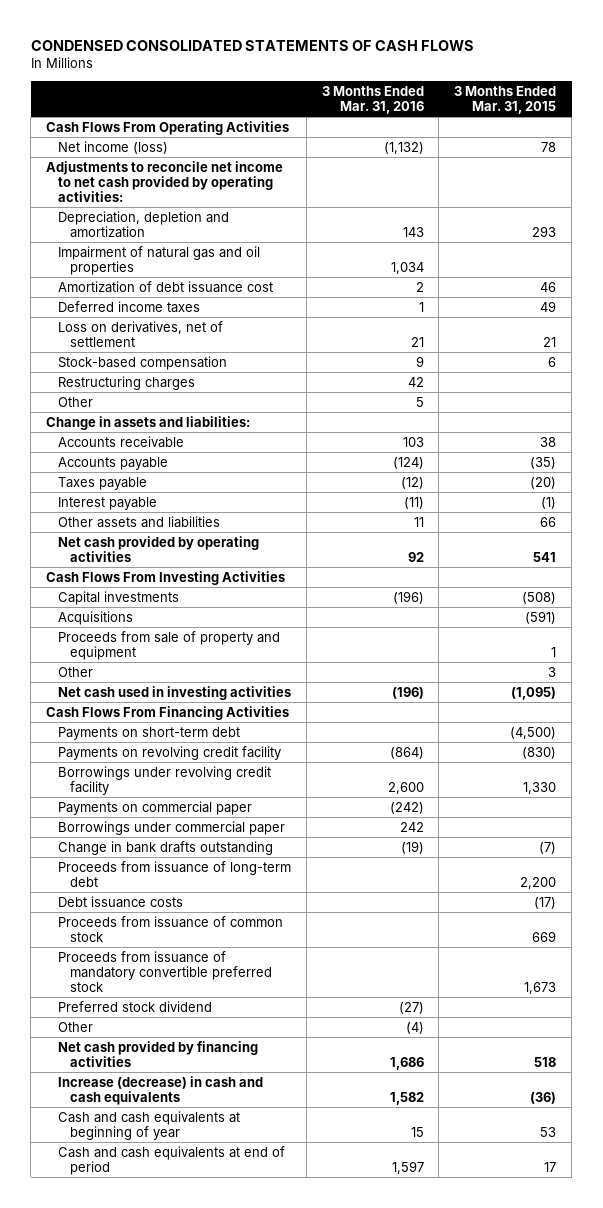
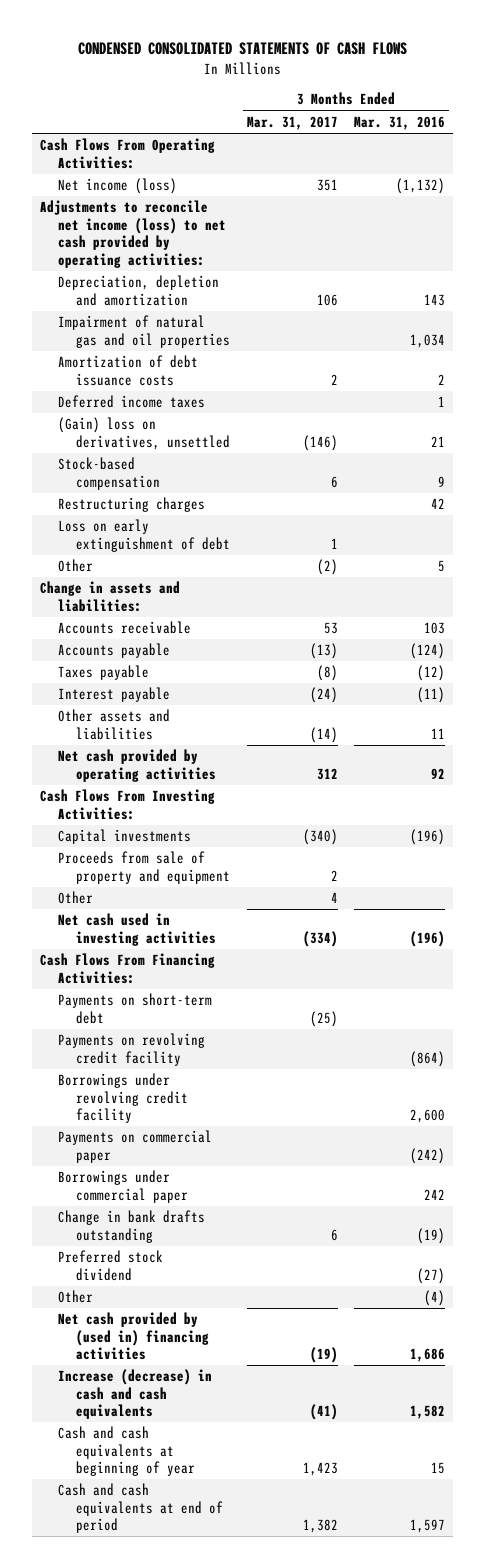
[454,85,557,114] 3 Months Ended Mar. 31, 2015 -> none
none -> [246,115,338,130] Mar. 31, 2017
[46,120,290,135] Cash Flows From Operating Activities -> [40,138,216,169] Cash Flows From Operating Activities:
[46,160,284,202] Adjustments to reconcile net income to net cash provided by operating activities: -> [40,200,227,268] Adjustments to reconcile net income (loss) to net cash provided by operating activities:
[57,280,273,293] Amortization of debt issuance cost -> [58,355,199,386] Amortization of debt issuance costs
[57,320,223,347] Loss on derivatives, net of settlement -> [58,417,231,450] (Gain) loss on derivatives, unsettled
none -> [58,519,231,552] Loss on early extinguishment of debt
[46,570,286,585] Cash Flows From Investing Activities -> [40,789,216,820] Cash Flows From Investing Activities:
[57,610,133,625] Acquisitions -> none
[46,705,290,720] Cash Flows From Financing Activities -> [40,953,216,984] Cash Flows From Financing Activities:
[57,860,291,887] Proceeds from issuance of long-term debt -> none
[57,895,183,908] Debt issuance costs -> none
[57,915,283,942] Proceeds from issuance of common stock -> none
[57,950,272,992] Proceeds from issuance of mandatory convertible preferred stock -> none
[57,1040,258,1067] Net cash provided by financing activities -> [58,1312,210,1361] Net cash provided by (used in) financing activities

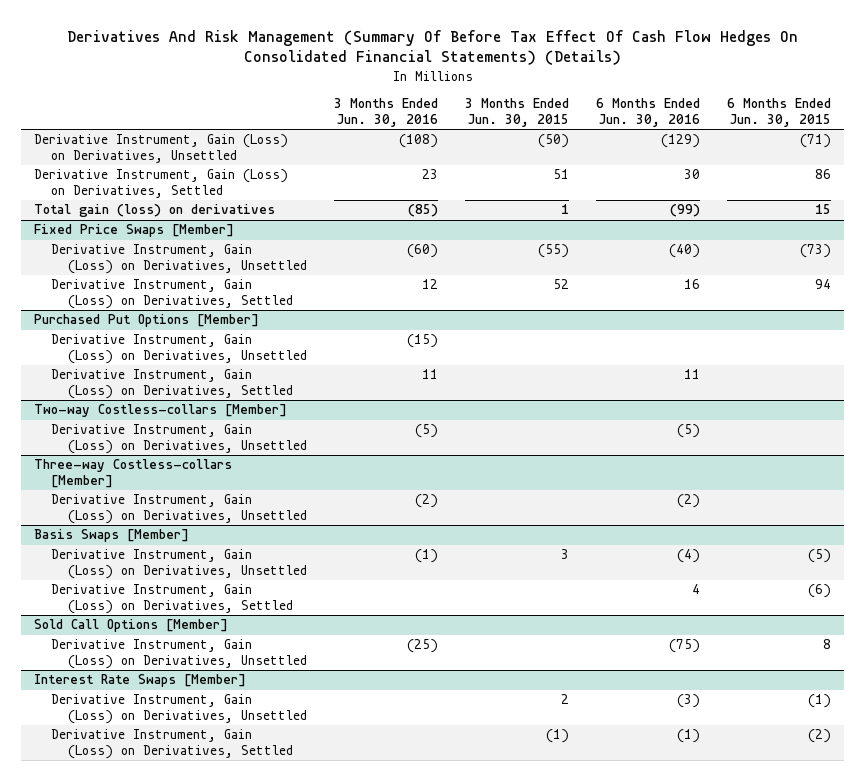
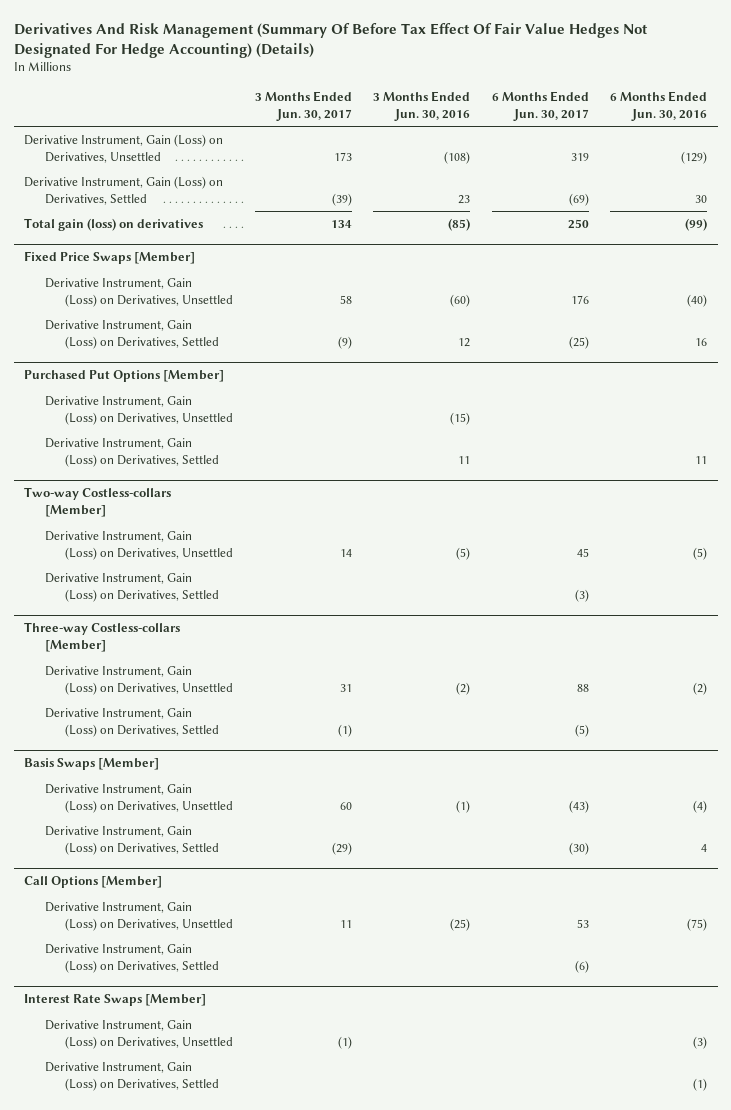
[66,29,798,66] Derivatives And Risk Management (Summary Of Before Tax Effect Of Cash Flow Hedges On Consolidated Financial Statements) (Details) -> [13,22,648,58] Derivatives And Risk Management (Summary Of Before Tax Effect Of Fair Value Hedges Not Designated For Hedge Accounting) (Details)
[464,98,569,127] 3 Months Ended Jun. 30, 2015 -> none
[726,98,831,127] 6 Months Ended Jun. 30, 2015 -> none
none -> [254,90,352,121] 3 Months Ended Jun. 30, 2017
none -> [491,90,589,121] 6 Months Ended Jun. 30, 2017
none -> [44,572,220,602] Derivative Instrument, Gain (Loss) on Derivatives, Settled
none -> [44,707,220,737] Derivative Instrument, Gain (Loss) on Derivatives, Settled
[34,619,229,633] Sold Call Options [Member] -> [24,876,163,889] Call Options [Member]
none -> [44,943,220,973] Derivative Instrument, Gain (Loss) on Derivatives, Settled

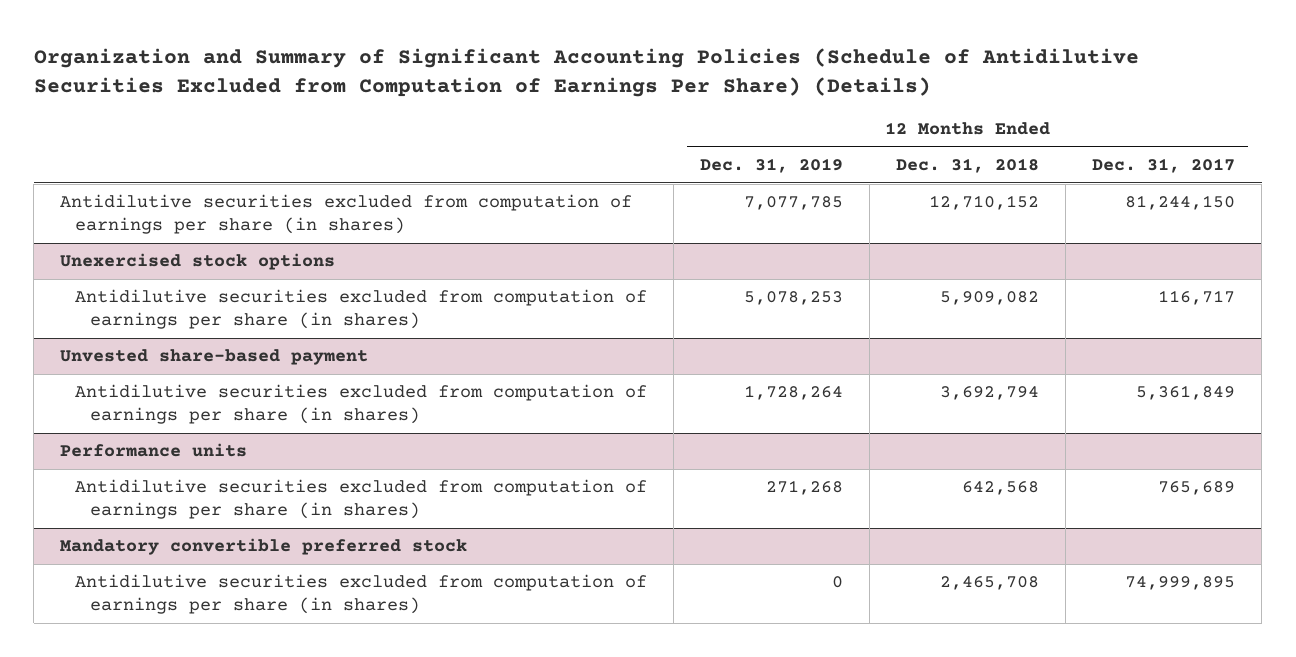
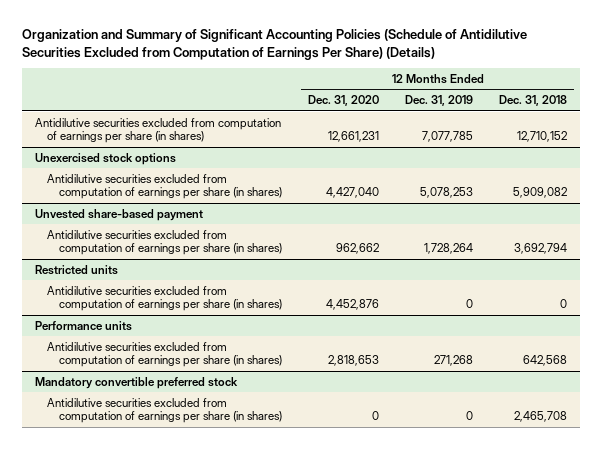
[1092,157,1236,173] Dec. 31, 2017 -> none
none -> [308,95,380,107] Dec. 31, 2020
none -> [34,264,118,275] Restricted units
none -> [46,285,282,312] Antidilutive securities excluded from computation of earnings per share (in shares)

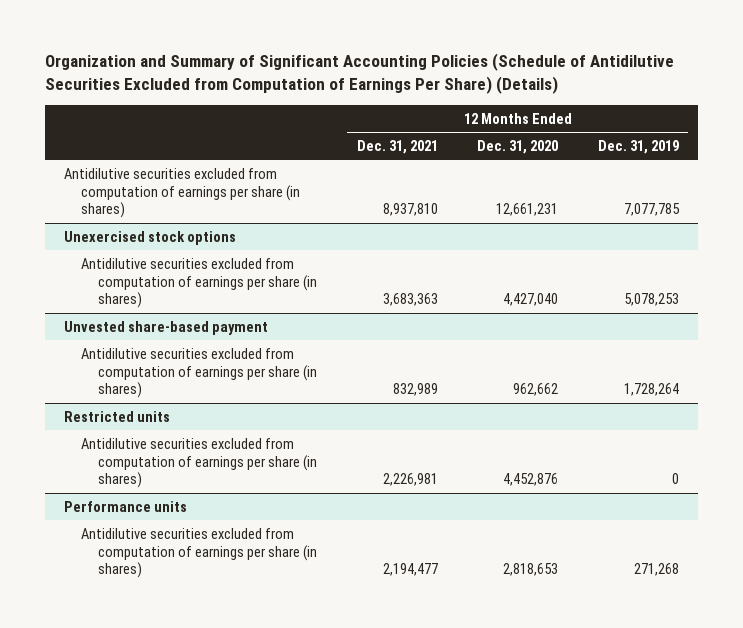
[499,95,568,107] Dec. 31, 2018 -> none
none -> [356,139,438,154] Dec. 31, 2021
[34,376,238,389] Mandatory convertible preferred stock -> none
[46,397,282,424] Antidilutive securities excluded from computation of earnings per share (in shares) -> none

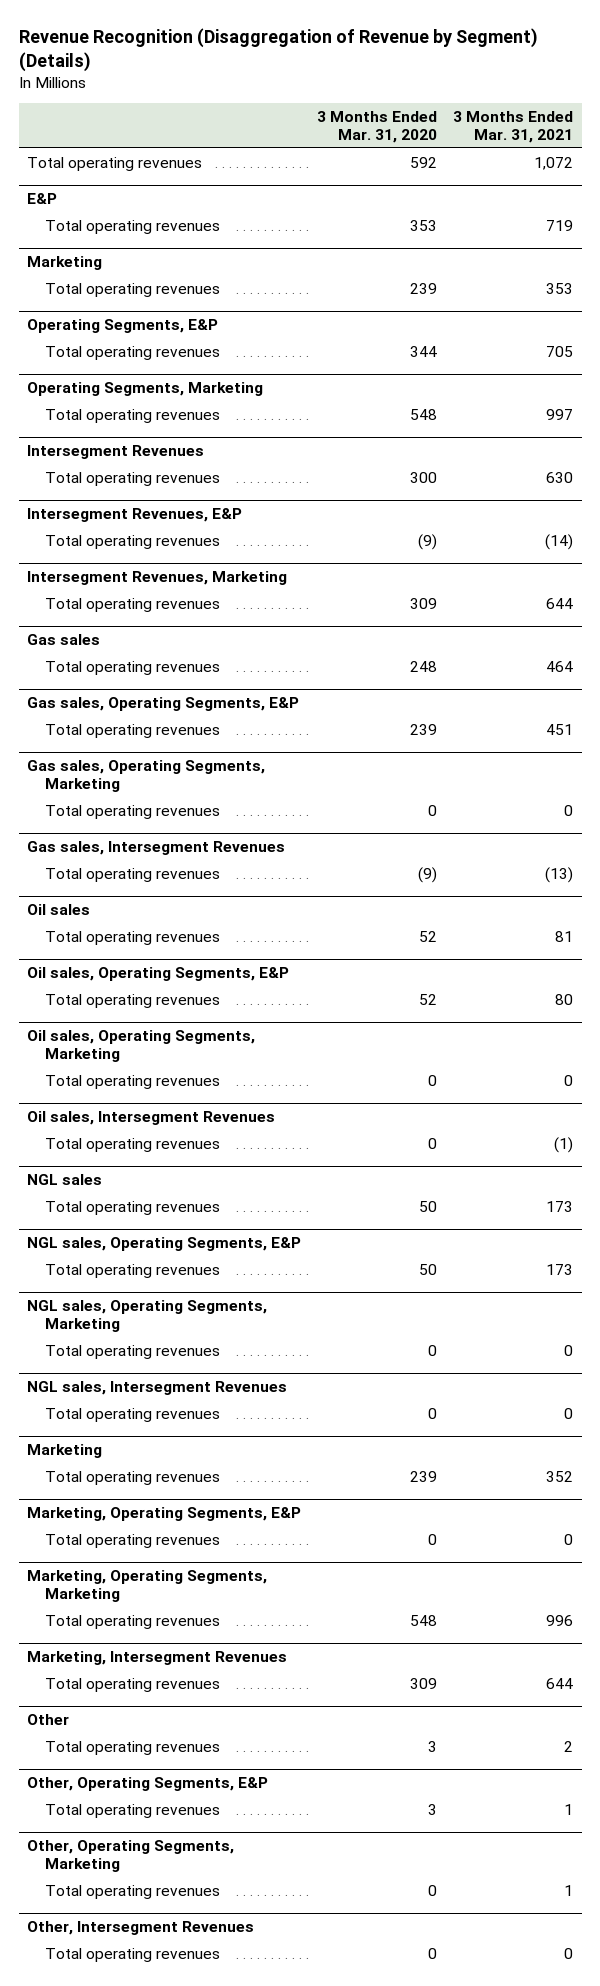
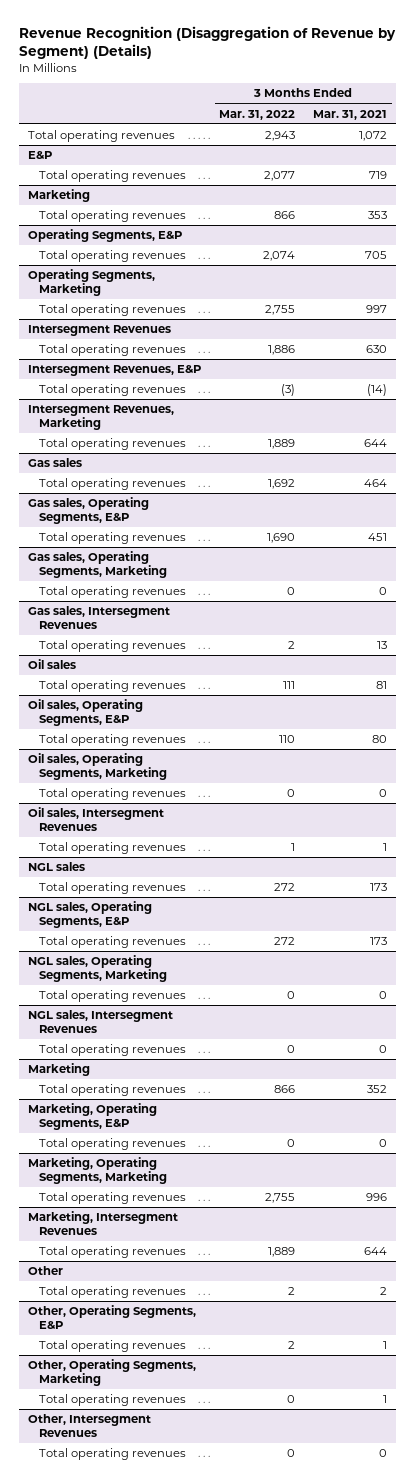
[317,110,438,144] 3 Months Ended Mar. 31, 2020 -> none
none -> [219,109,296,120] Mar. 31, 2022
[545,866,574,883] (13) -> [377,641,388,650] 13
[554,1136,574,1153] (1) -> [383,843,388,852] 1

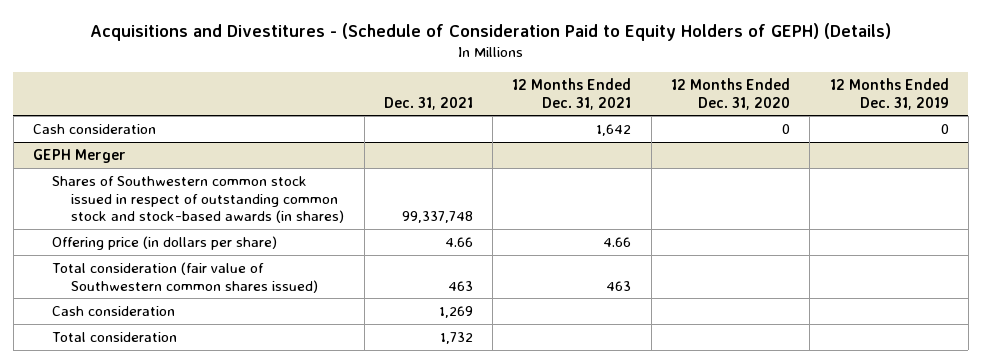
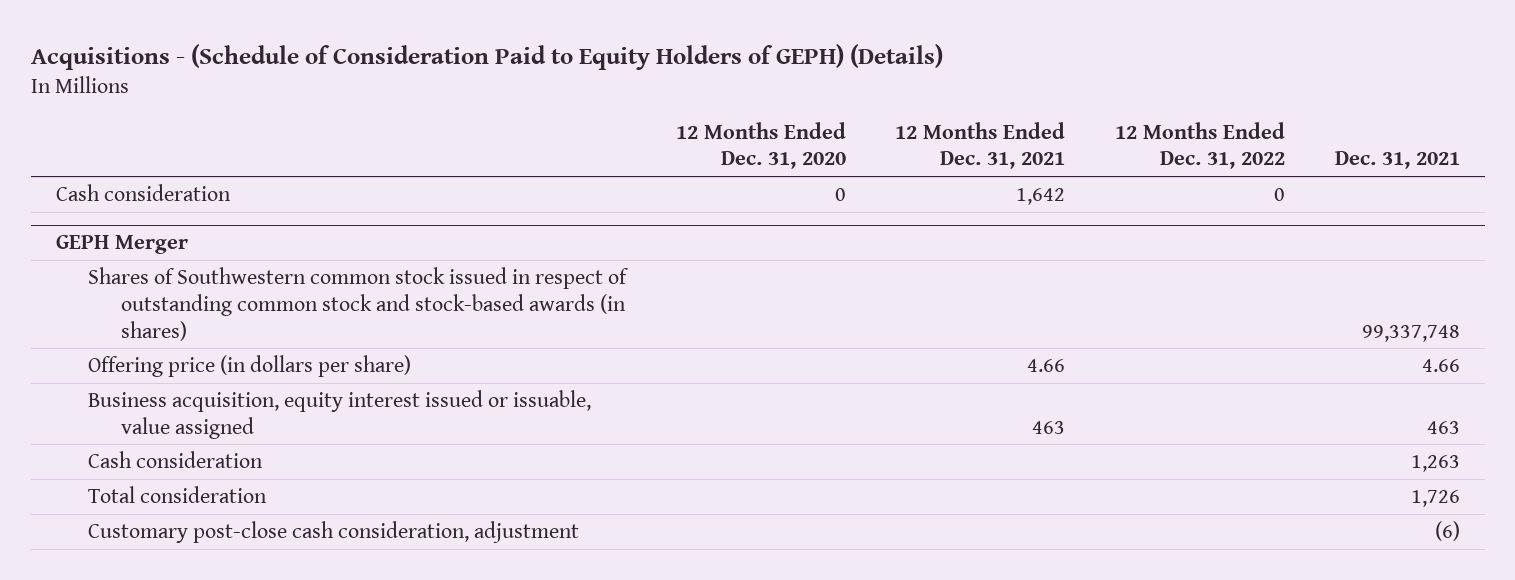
[89,22,891,41] Acquisitions and Divestitures - (Schedule of Consideration Paid to Equity Holders of GEPH) (Details) -> [30,44,943,71] Acquisitions - (Schedule of Consideration Paid to Equity Holders of GEPH) (Details)
[829,78,949,110] 12 Months Ended Dec. 31, 2019 -> none
none -> [1115,121,1286,170] 12 Months Ended Dec. 31, 2022
[52,261,319,293] Total consideration (fair value of Southwestern common shares issued) -> [88,389,592,439] Business acquisition, equity interest issued or issuable, value assigned
[438,305,473,318] 1,269 -> [1410,454,1460,472] 1,263
[439,331,473,344] 1,732 -> [1410,489,1460,507] 1,726
none -> [88,520,580,543] Customary post-close cash consideration, adjustment

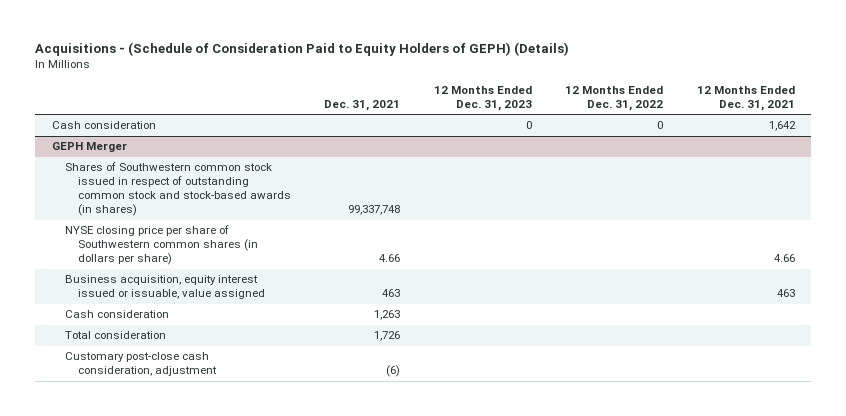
[675,121,846,170] 12 Months Ended Dec. 31, 2020 -> none
none -> [433,85,532,111] 12 Months Ended Dec. 31, 2023
[88,354,412,377] Offering price (in dollars per share) -> [64,225,258,266] NYSE closing price per share of Southwestern common shares (in dollars per share)

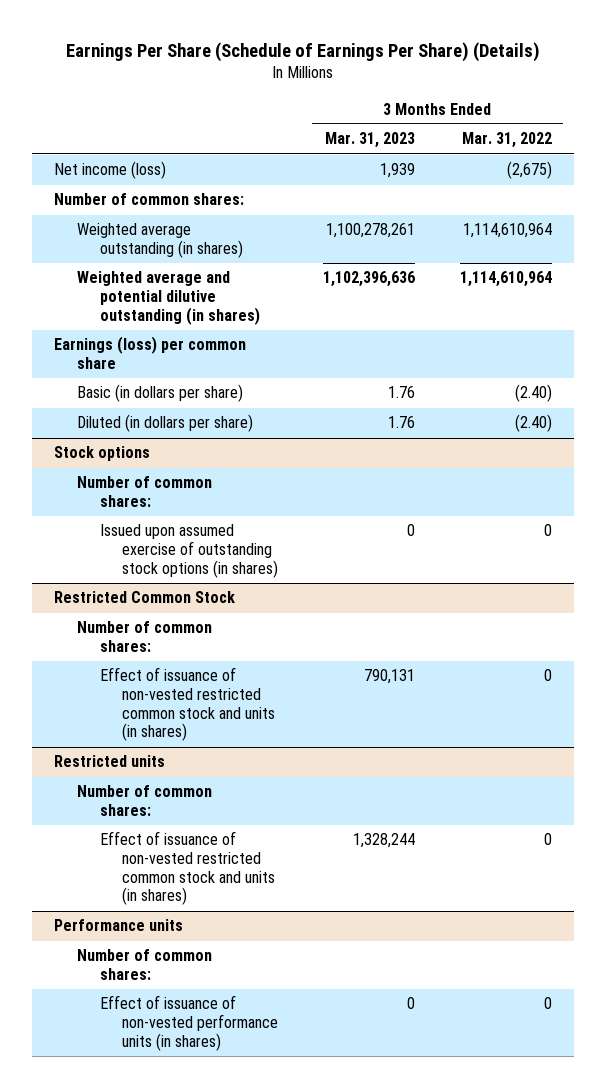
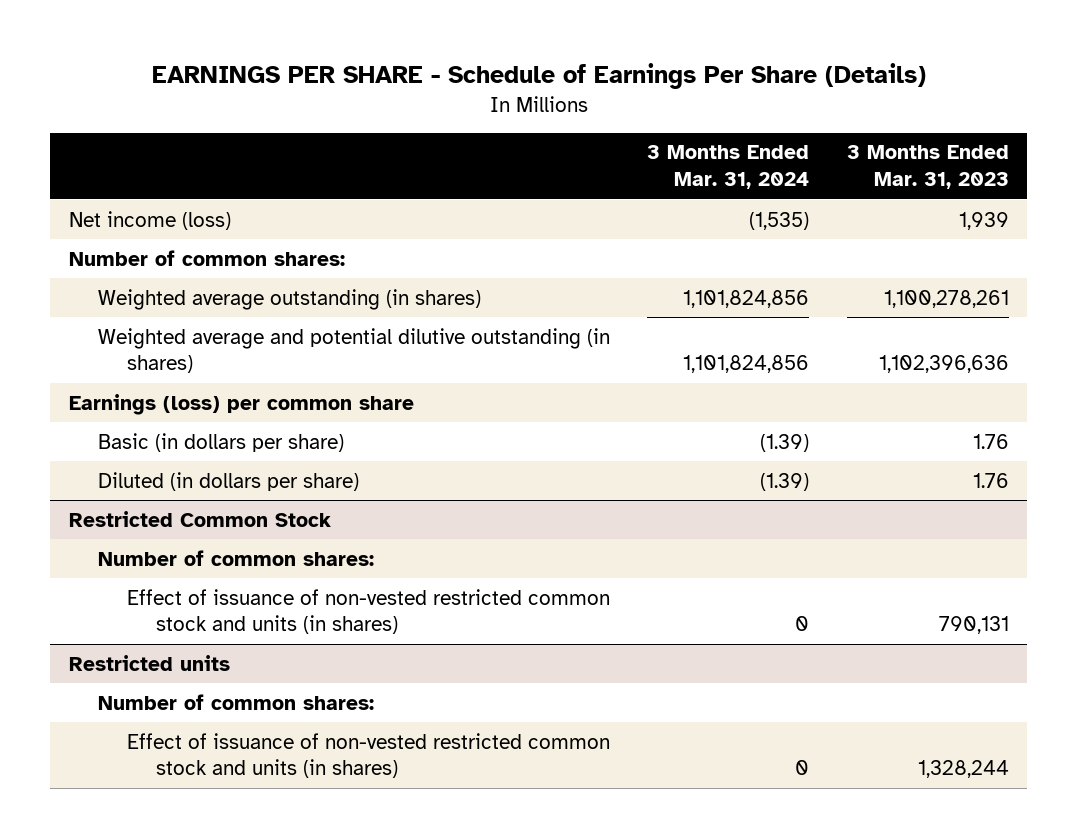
[66,41,541,62] Earnings Per Share (Schedule of Earnings Per Share) (Details) -> [151,63,926,90] EARNINGS PER SHARE - Schedule of Earnings Per Share (Details)
[461,132,552,149] Mar. 31, 2022 -> none
none -> [647,145,810,190] 3 Months Ended Mar. 31, 2024
[54,446,151,462] Stock options -> none
[76,476,212,508] Number of common shares: -> none
[99,524,279,578] Issued upon assumed exercise of outstanding stock options (in shares) -> none
[54,919,184,932] Performance units -> none
[76,949,212,981] Number of common shares: -> none
[99,995,279,1051] Effect of issuance of non-vested performance units (in shares) -> none

